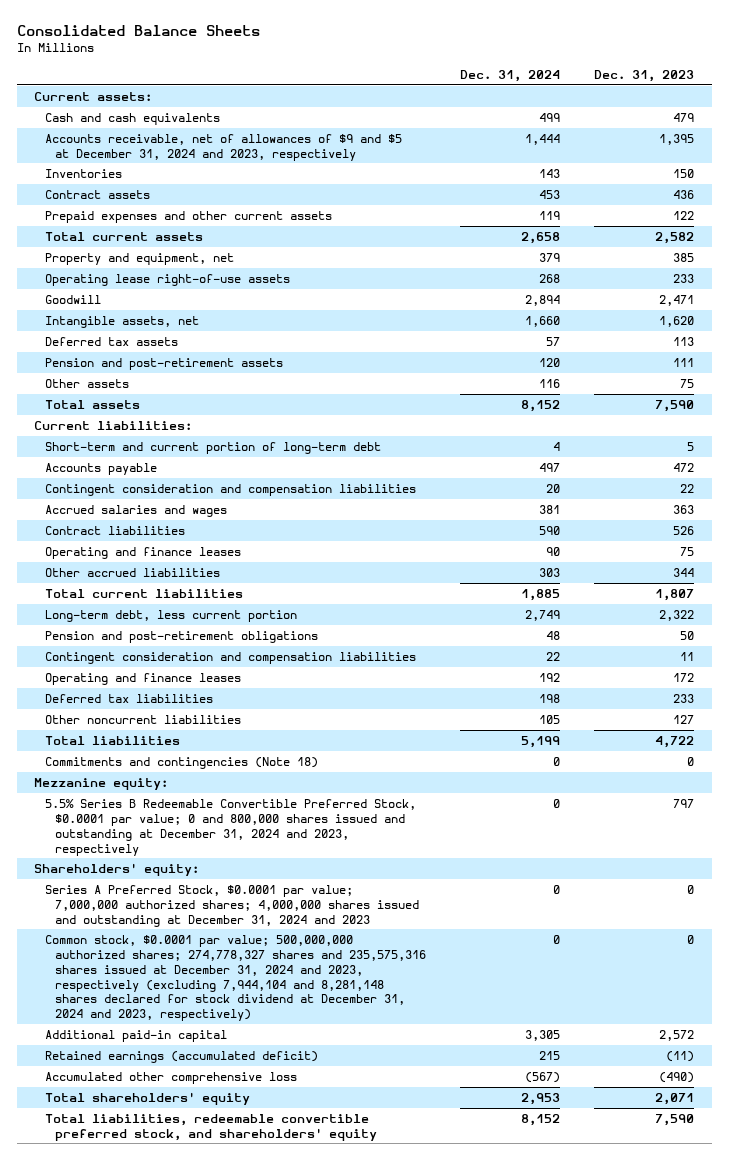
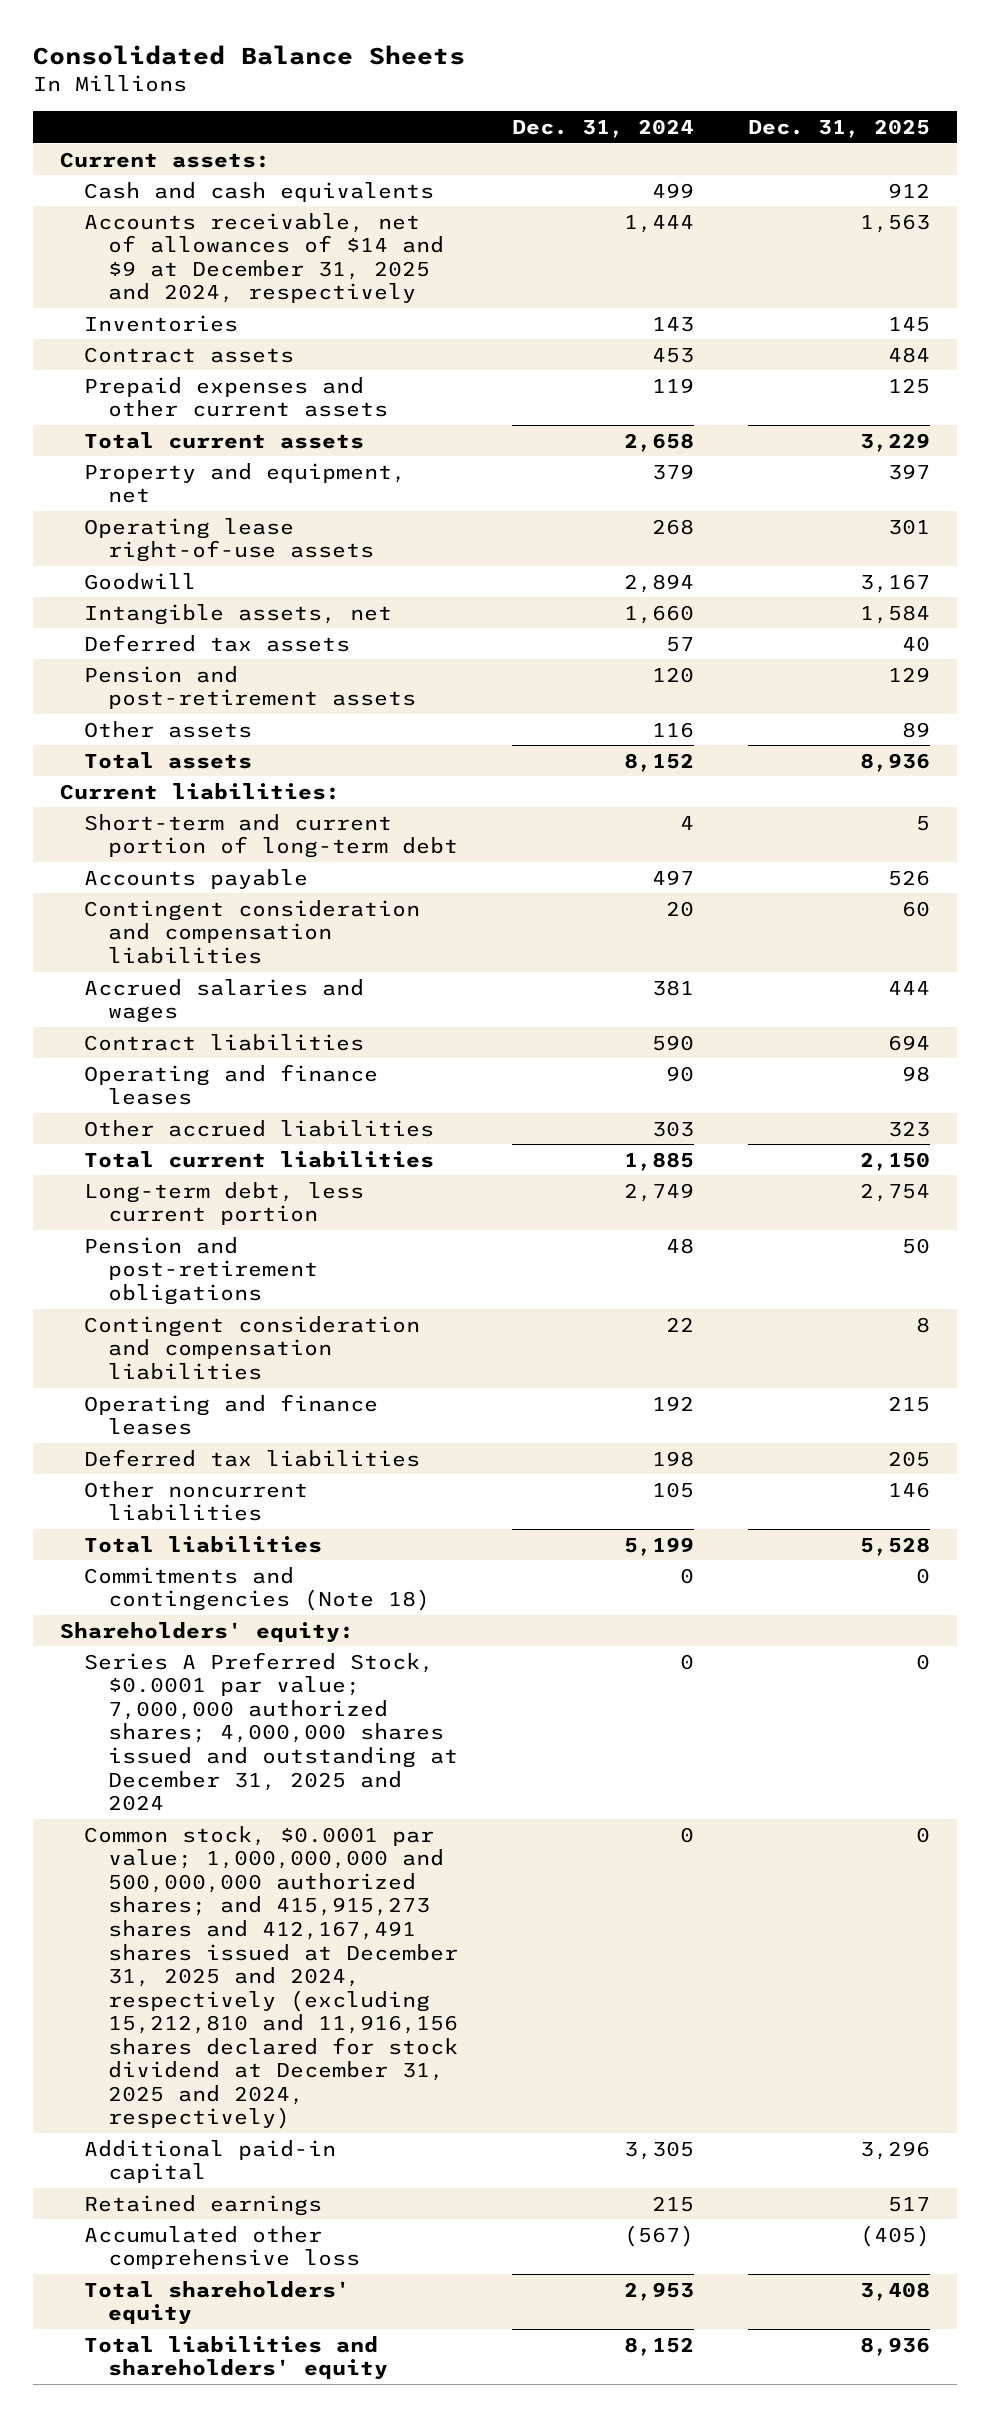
[594,69,695,82] Dec. 31, 2023 -> none
none -> [748,119,931,139] Dec. 31, 2025
[44,133,402,161] Accounts receivable, net of allowances of $9 and $5 at December 31, 2024 and 2023, respectively -> [83,212,444,304] Accounts receivable, net of allowances of $14 and $9 at December 31, 2025 and 2024, respectively
[34,777,169,790] Mezzanine equity: -> none
[44,798,416,856] 5.5% Series B Redeemable Convertible Preferred Stock, $0.0001 par value; 0 and 800,000 shares issued and outstanding at December 31, 2024 and 2023, respectively -> none
[44,884,419,927] Series A Preferred Stock, $0.0001 par value; 7,000,000 authorized shares; 4,000,000 shares issued and outstanding at December 31, 2024 and 2023 -> [83,1651,458,1812] Series A Preferred Stock, $0.0001 par value; 7,000,000 authorized shares; 4,000,000 shares issued and outstanding at December 31, 2025 and 2024
[44,934,426,1022] Common stock, $0.0001 par value; 500,000,000 authorized shares; 274,778,327 shares and 235,575,316 shares issued at December 31, 2024 and 2023, respectively (excluding 7,944,104 and 8,281,148 shares declared for stock dividend at December 31, 2024 and 2023, respectively) -> [83,1825,458,2130] Common stock, $0.0001 par value; 1,000,000,000 and 500,000,000 authorized shares; and 415,915,273 shares and 412,167,491 shares issued at December 31, 2025 and 2024, respectively (excluding 15,212,810 and 11,916,156 shares declared for stock dividend at December 31, 2025 and 2024, respectively)
[44,1050,318,1063] Retained earnings (accumulated deficit) -> [83,2194,322,2216] Retained earnings
[44,1113,377,1141] Total liabilities, redeemable convertible preferred stock, and shareholders' equity -> [83,2335,388,2381] Total liabilities and shareholders' equity

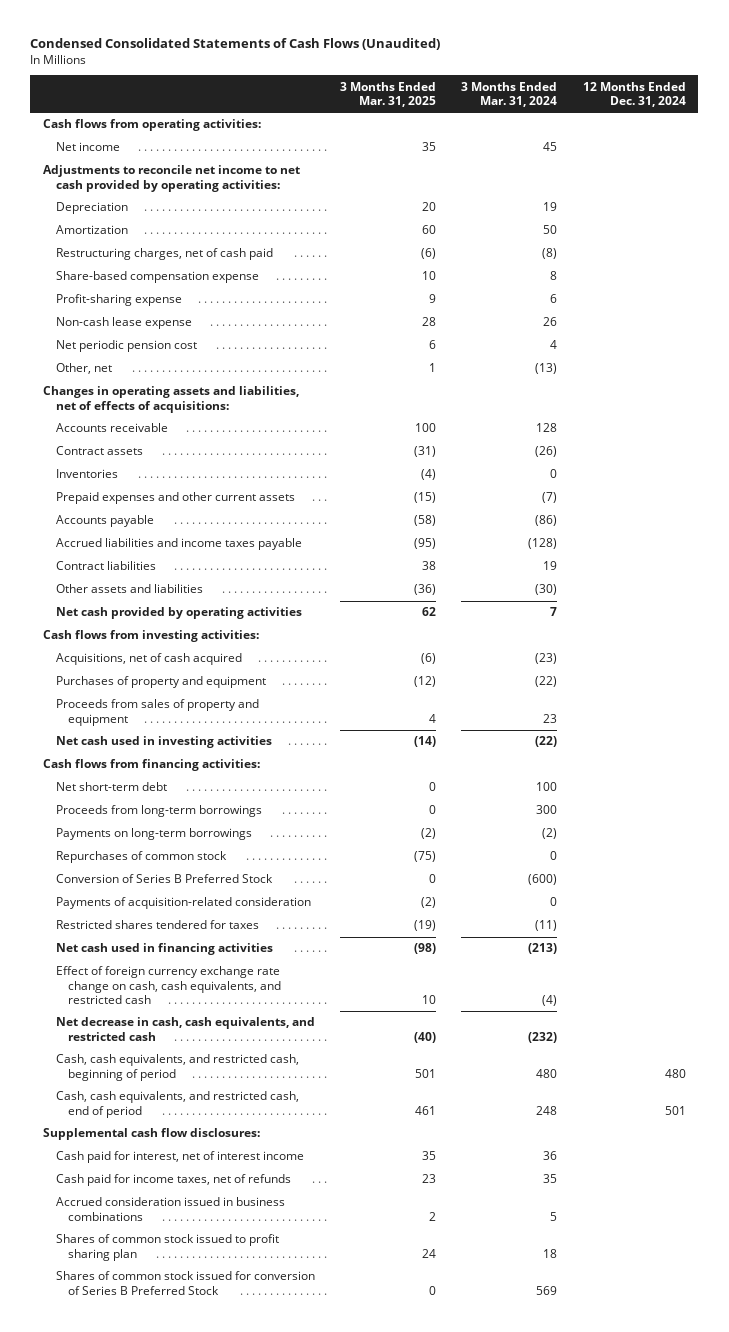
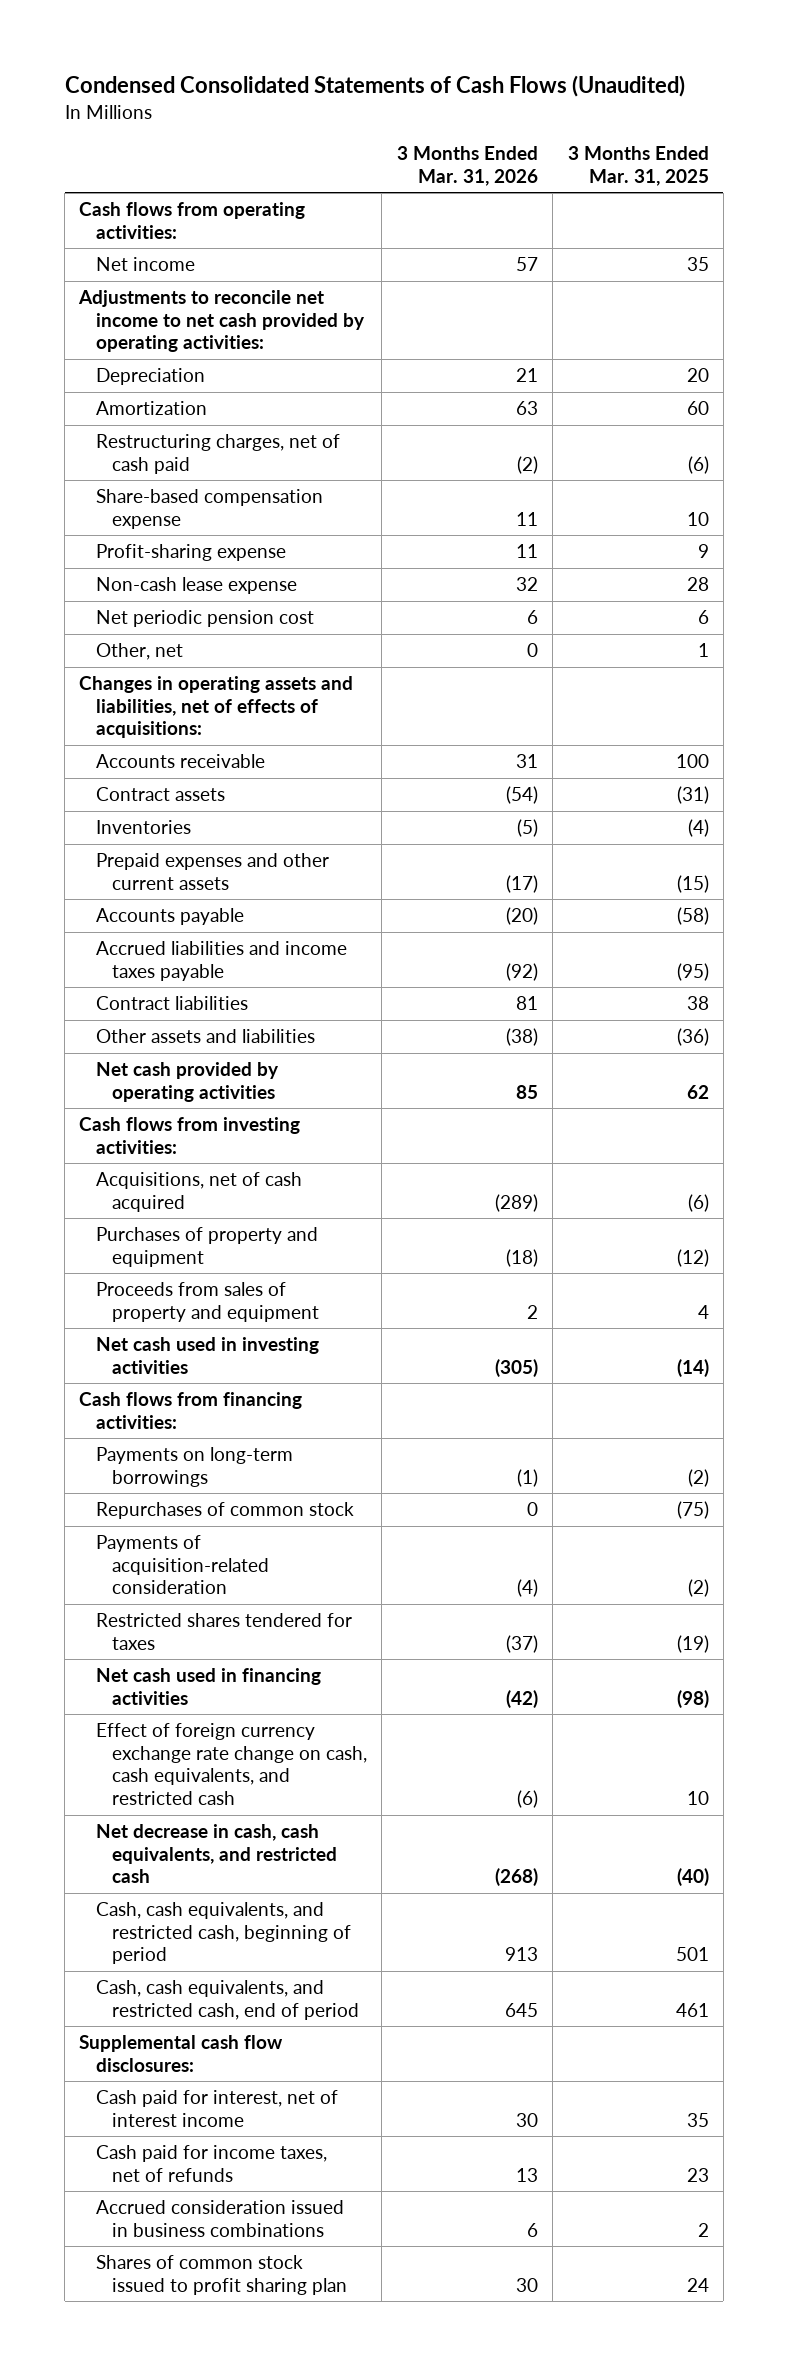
[461,81,558,107] 3 Months Ended Mar. 31, 2024 -> none
[582,81,686,107] 12 Months Ended Dec. 31, 2024 -> none
none -> [396,146,538,186] 3 Months Ended Mar. 31, 2026
[55,782,167,792] Net short-term debt -> none
[55,805,262,818] Proceeds from long-term borrowings -> none
[55,874,273,884] Conversion of Series B Preferred Stock -> none
[55,1271,315,1295] Shares of common stock issued for conversion of Series B Preferred Stock -> none

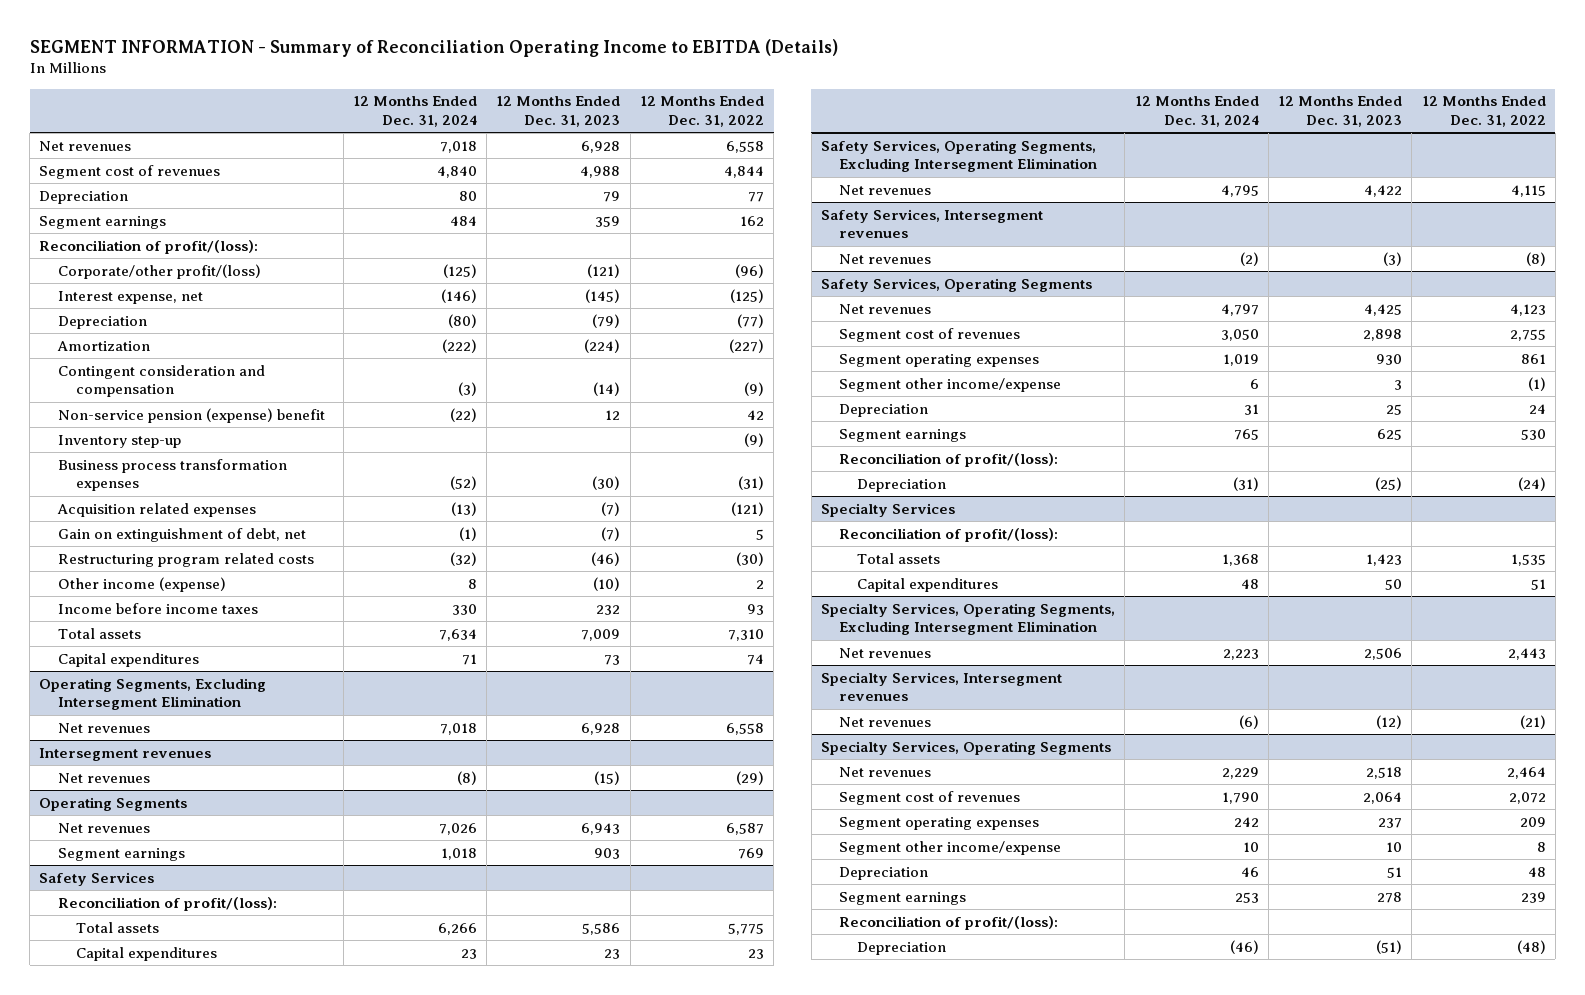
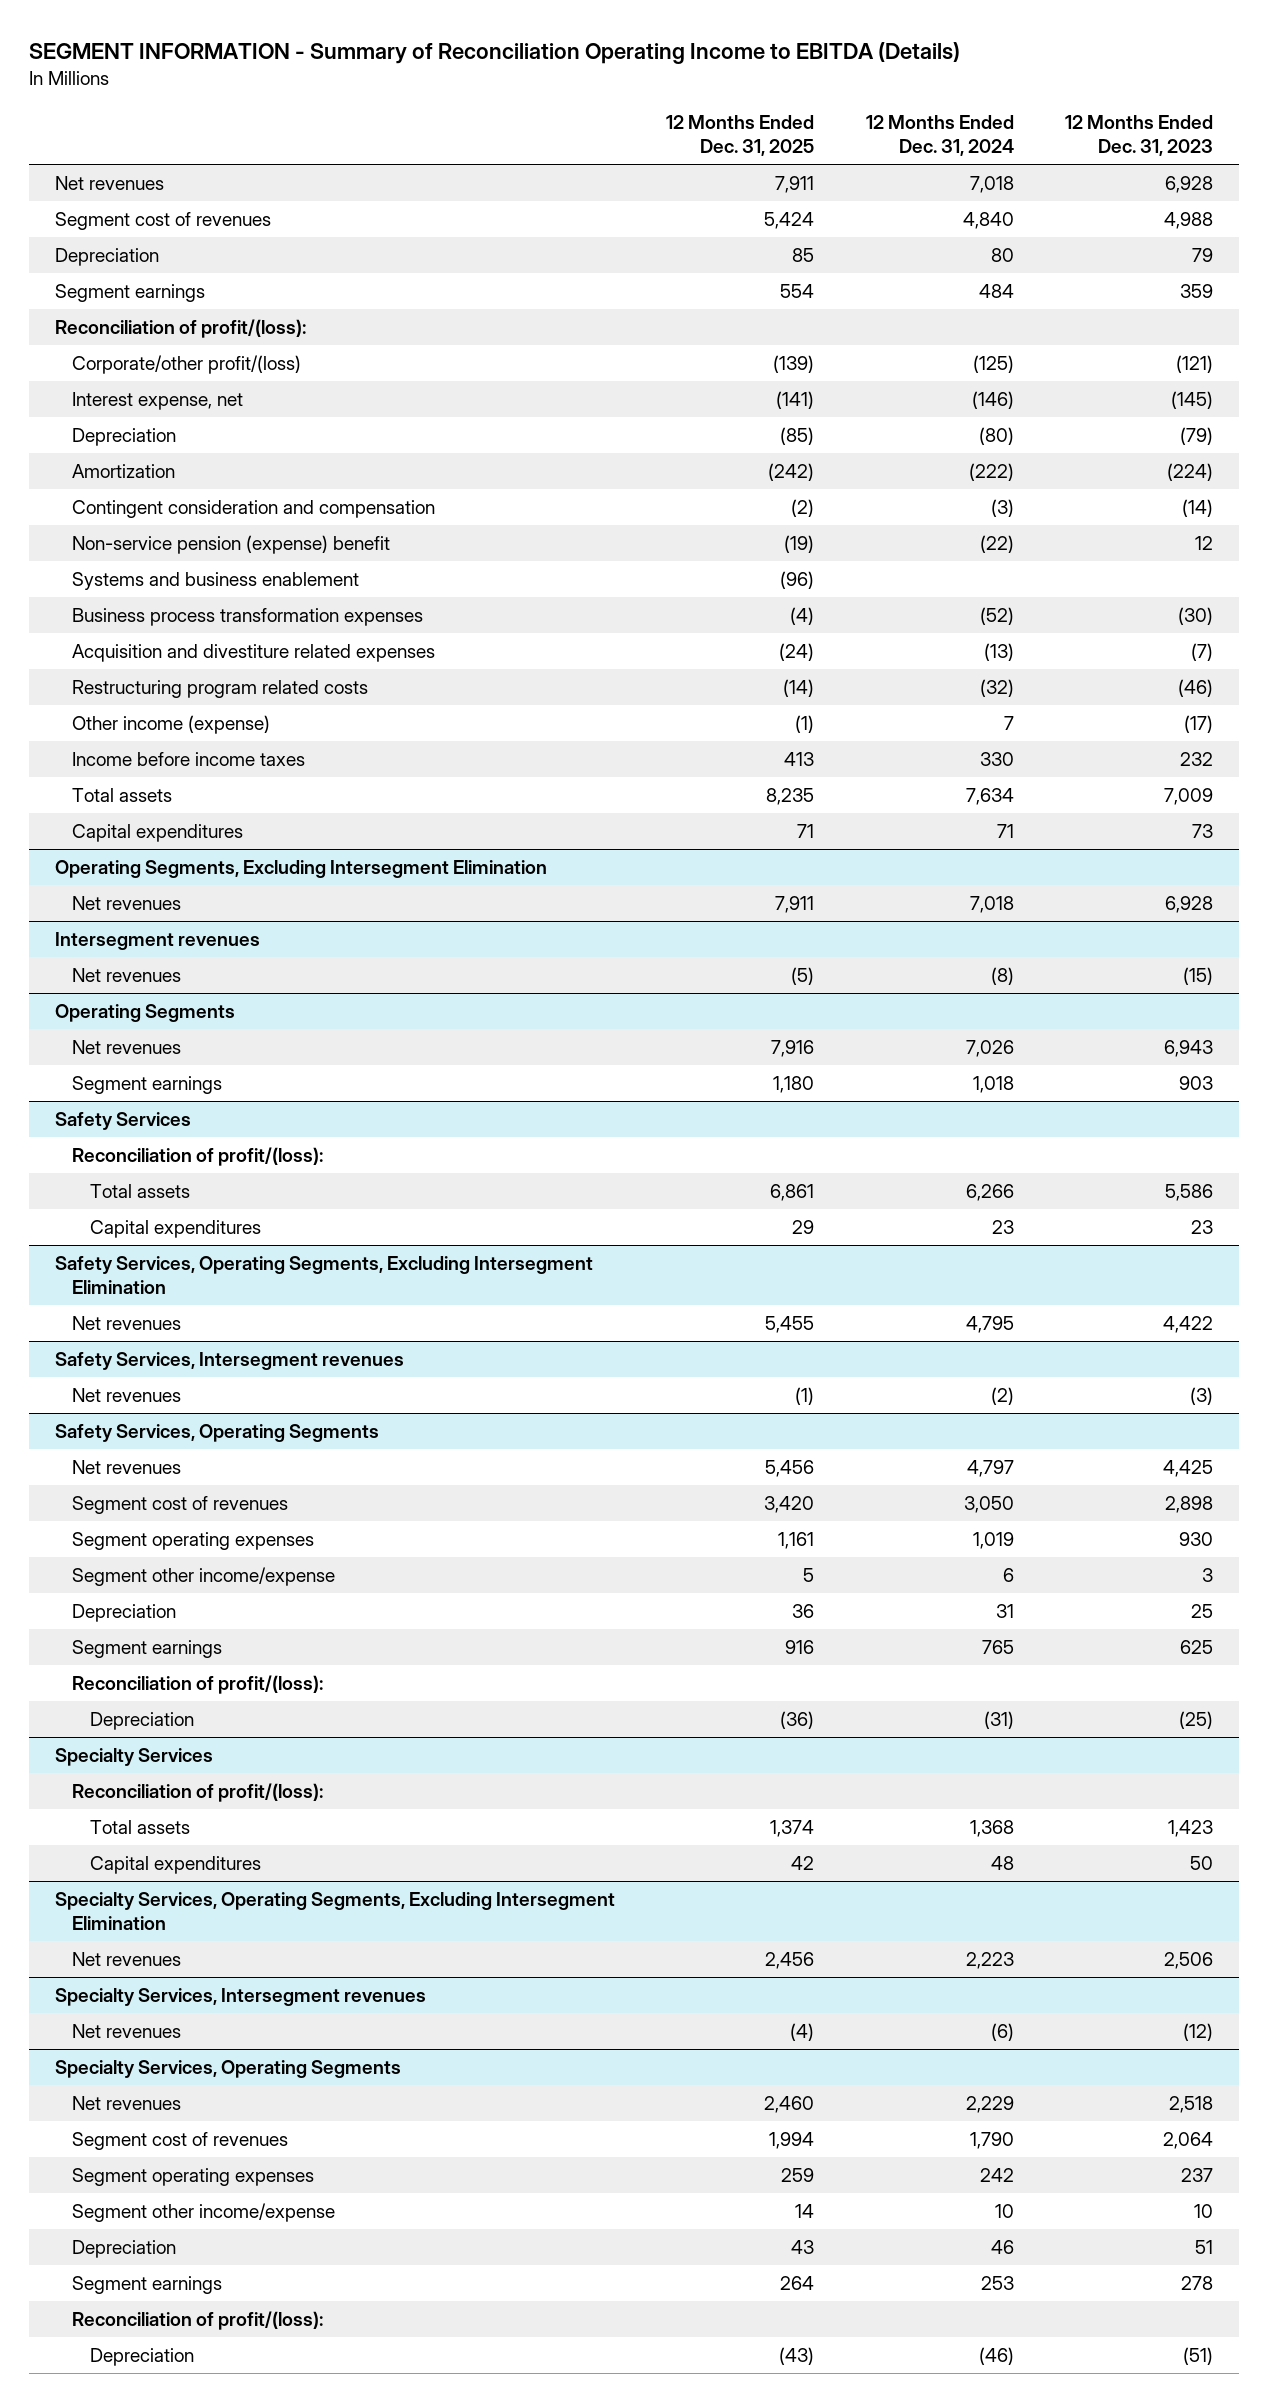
[639,96,764,127] 12 Months Ended Dec. 31, 2022 -> none
none -> [666,115,815,157] 12 Months Ended Dec. 31, 2025
[57,434,181,448] Inventory step-up -> none
none -> [72,572,360,591] Systems and business enablement
[57,527,306,542] Gain on extinguishment of debt, net -> none
[56,502,256,517] Acquisition related expenses -> [72,644,436,663] Acquisition and divestiture related expenses
[467,578,477,589] 8 -> [1003,716,1014,731] 7
[593,576,621,591] (10) -> [1184,715,1214,734] (17)

